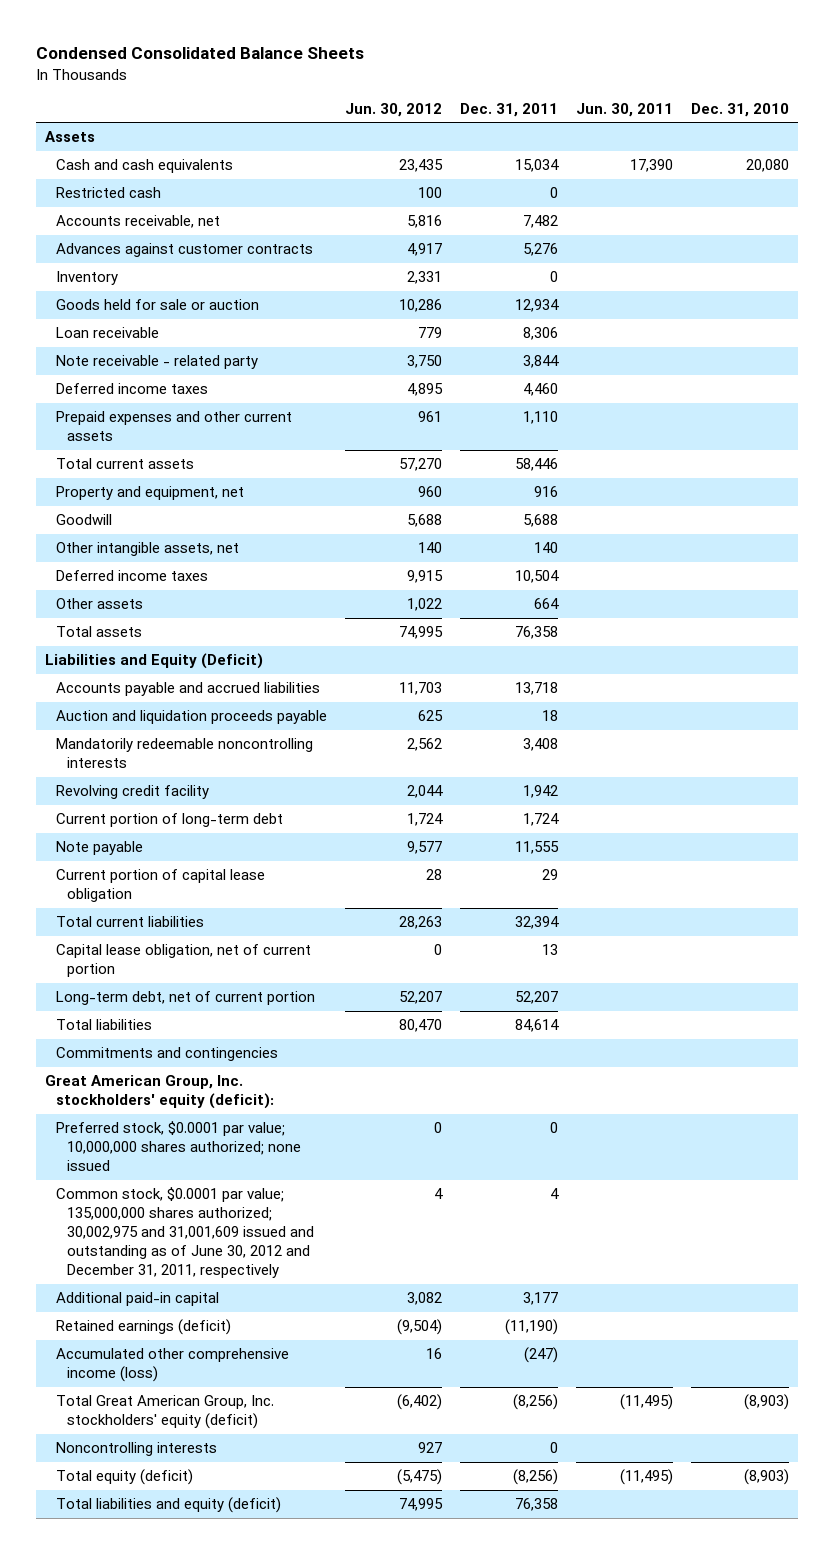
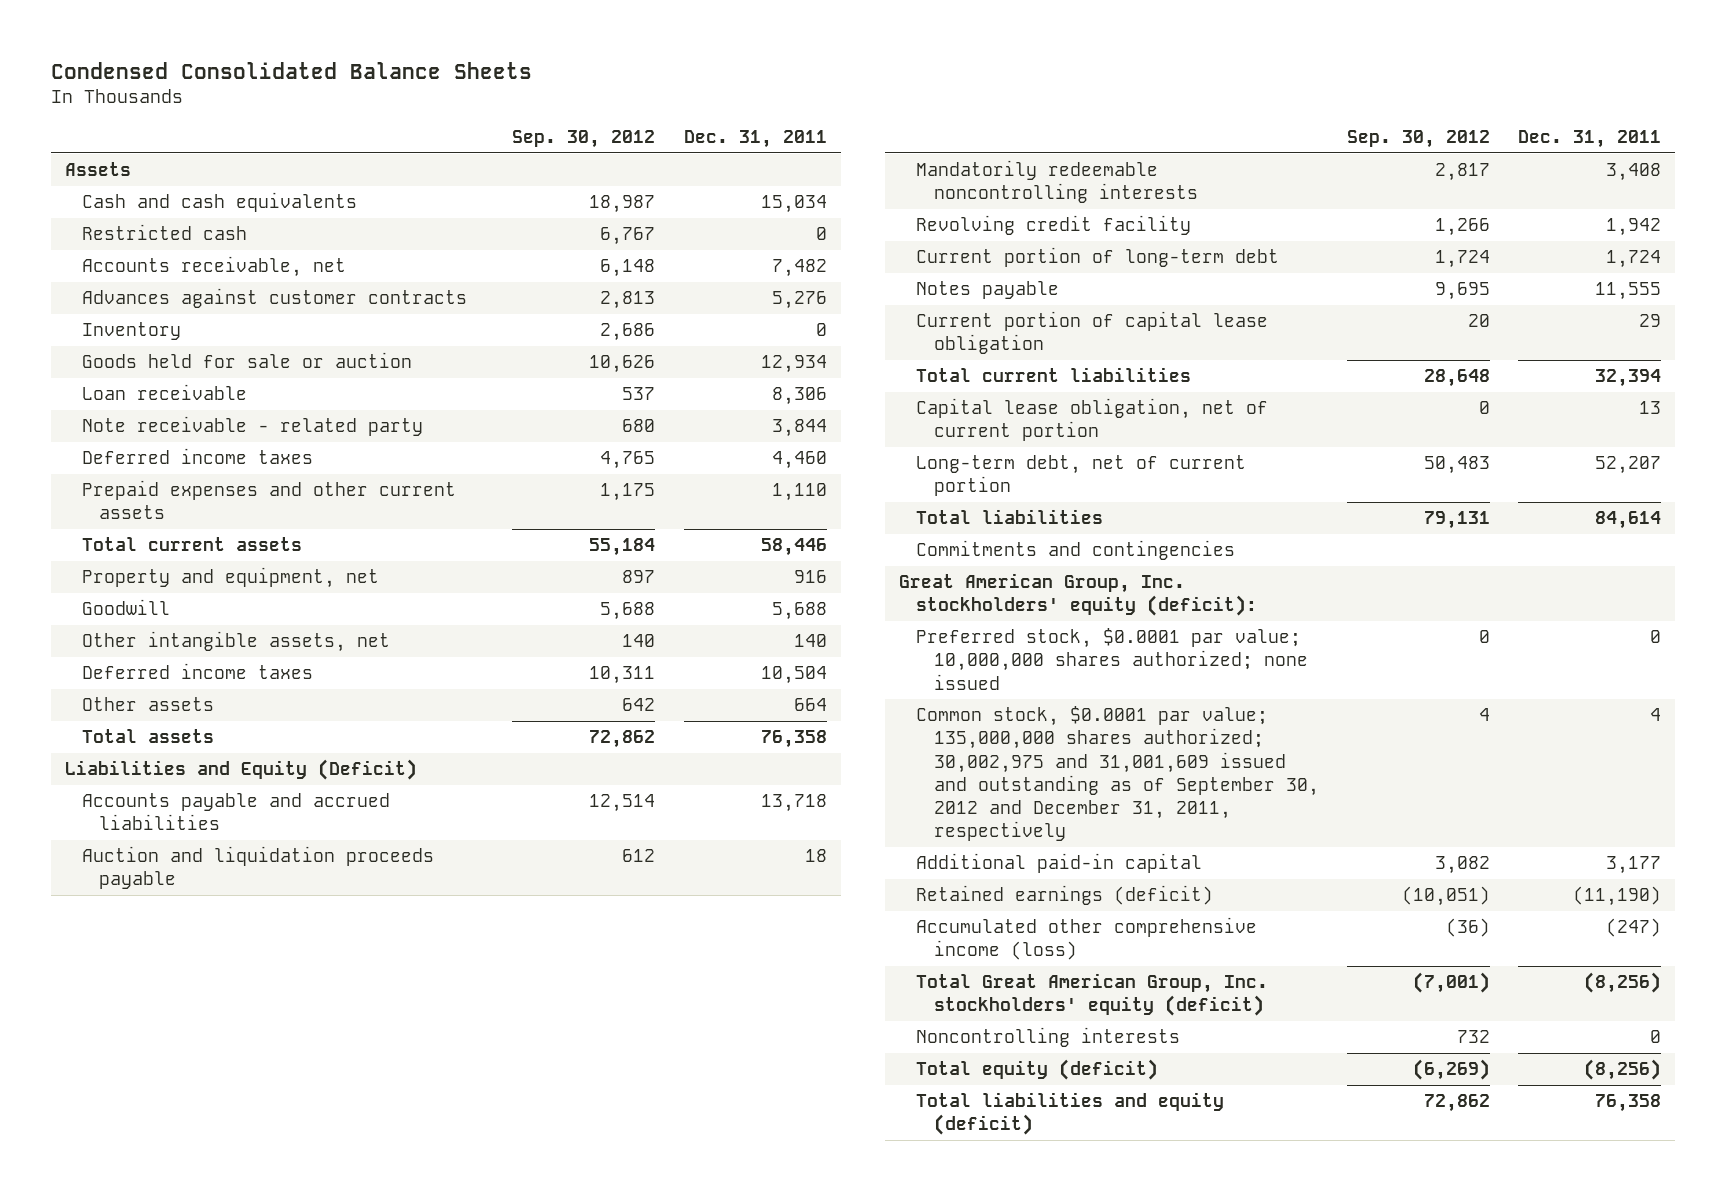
[345,102,443,117] Jun. 30, 2012 -> none
[576,102,674,117] Jun. 30, 2011 -> none
[691,102,790,117] Dec. 31, 2010 -> none
none -> [512,129,656,148] Sep. 30, 2012
[56,841,144,856] Note payable -> [916,281,1060,300] Notes payable
[56,1187,315,1279] Common stock, $0.0001 par value; 135,000,000 shares authorized; 30,002,975 and 31,001,609 issued and outstanding as of June 30, 2012 and December 31, 2011, respectively -> [916,706,1319,841] Common stock, $0.0001 par value; 135,000,000 shares authorized; 30,002,975 and 31,001,609 issued and outstanding as of September 30, 2012 and December 31, 2011, respectively

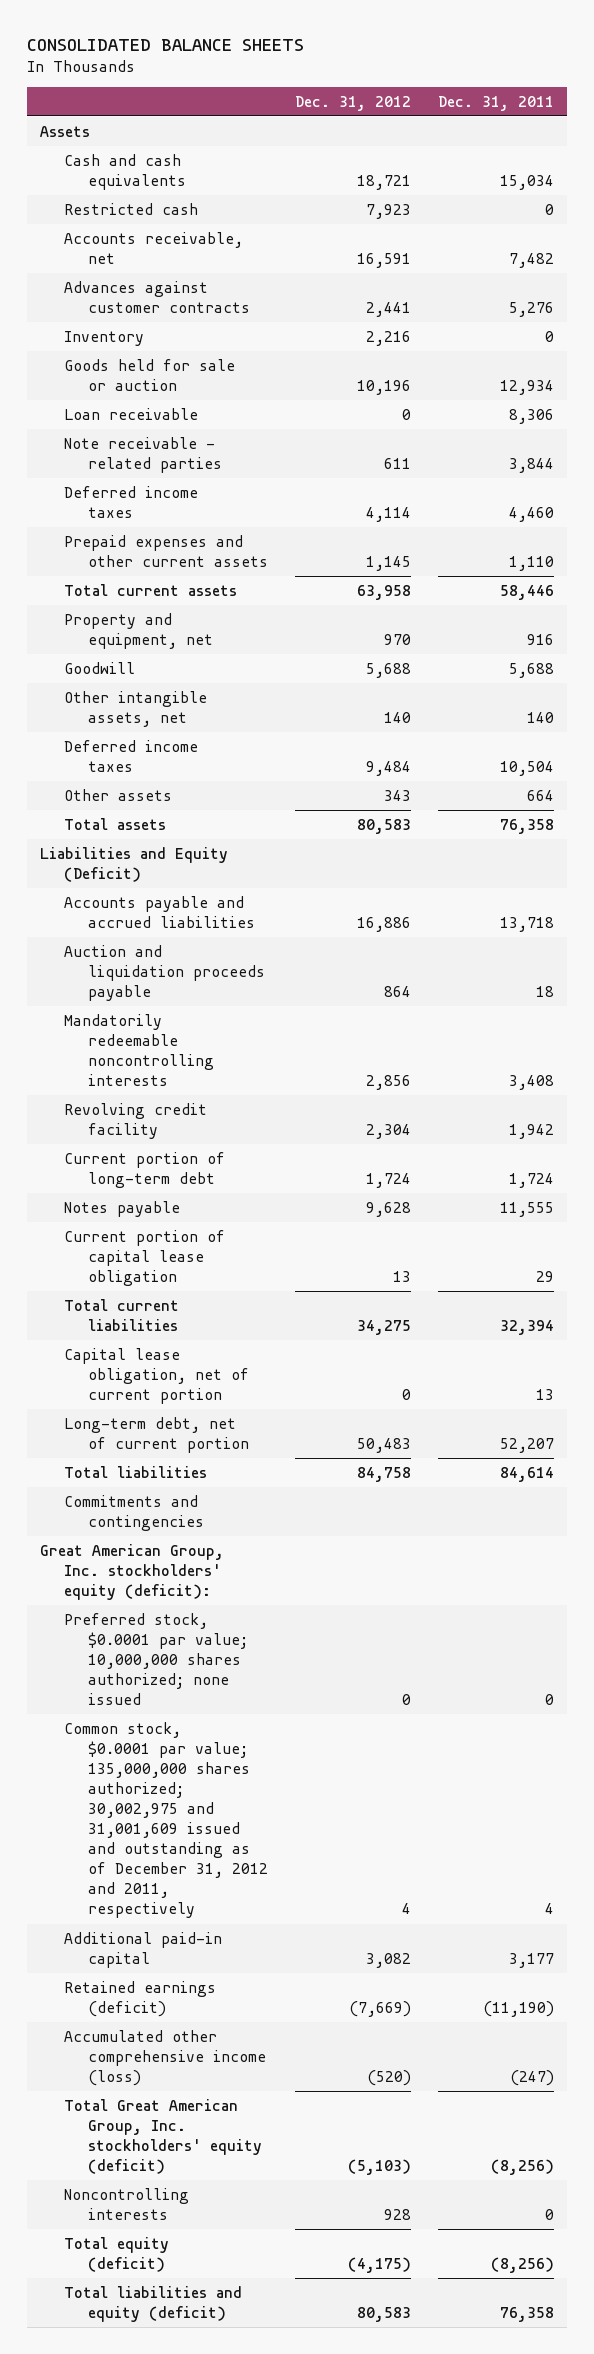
[50,61,532,79] Condensed Consolidated Balance Sheets -> [26,38,304,51] CONSOLIDATED BALANCE SHEETS
[512,129,656,148] Sep. 30, 2012 -> none
none -> [294,95,411,111] Dec. 31, 2012
[82,416,424,437] Note receivable - related party -> [64,436,222,473] Note receivable - related parties
[916,706,1319,841] Common stock, $0.0001 par value; 135,000,000 shares authorized; 30,002,975 and 31,001,609 issued and outstanding as of September 30, 2012 and December 31, 2011, respectively -> [64,1721,268,1919] Common stock, $0.0001 par value; 135,000,000 shares authorized; 30,002,975 and 31,001,609 issued and outstanding as of December 31, 2012 and 2011, respectively

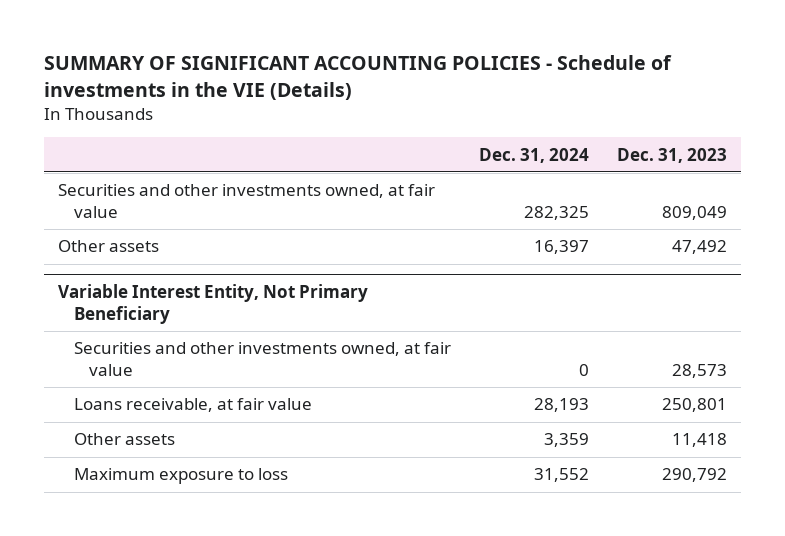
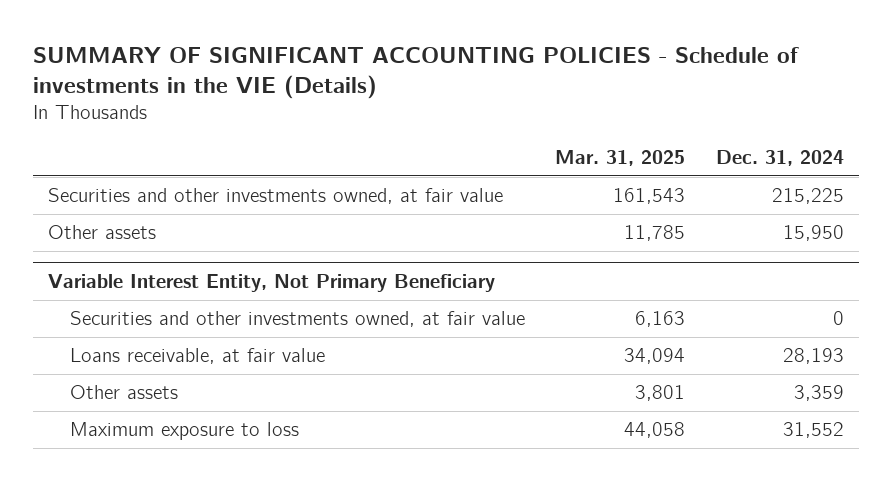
[616,147,727,163] Dec. 31, 2023 -> none
none -> [555,149,686,166] Mar. 31, 2025
[523,205,589,220] 282,325 -> [771,188,844,205] 215,225
[533,240,589,255] 16,397 -> [782,225,844,242] 15,950

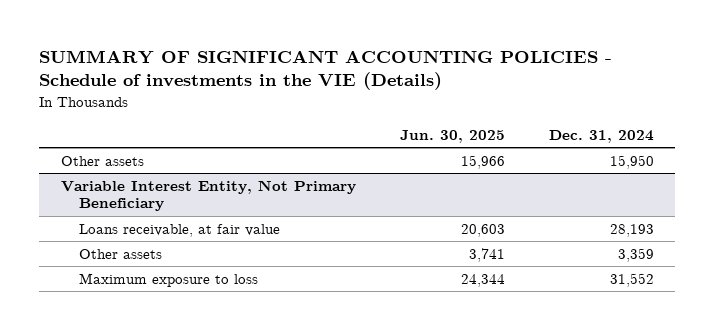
[555,149,686,166] Mar. 31, 2025 -> none
none -> [399,129,505,143] Jun. 30, 2025
[48,188,504,205] Securities and other investments owned, at fair value -> none
[69,311,525,328] Securities and other investments owned, at fair value -> none

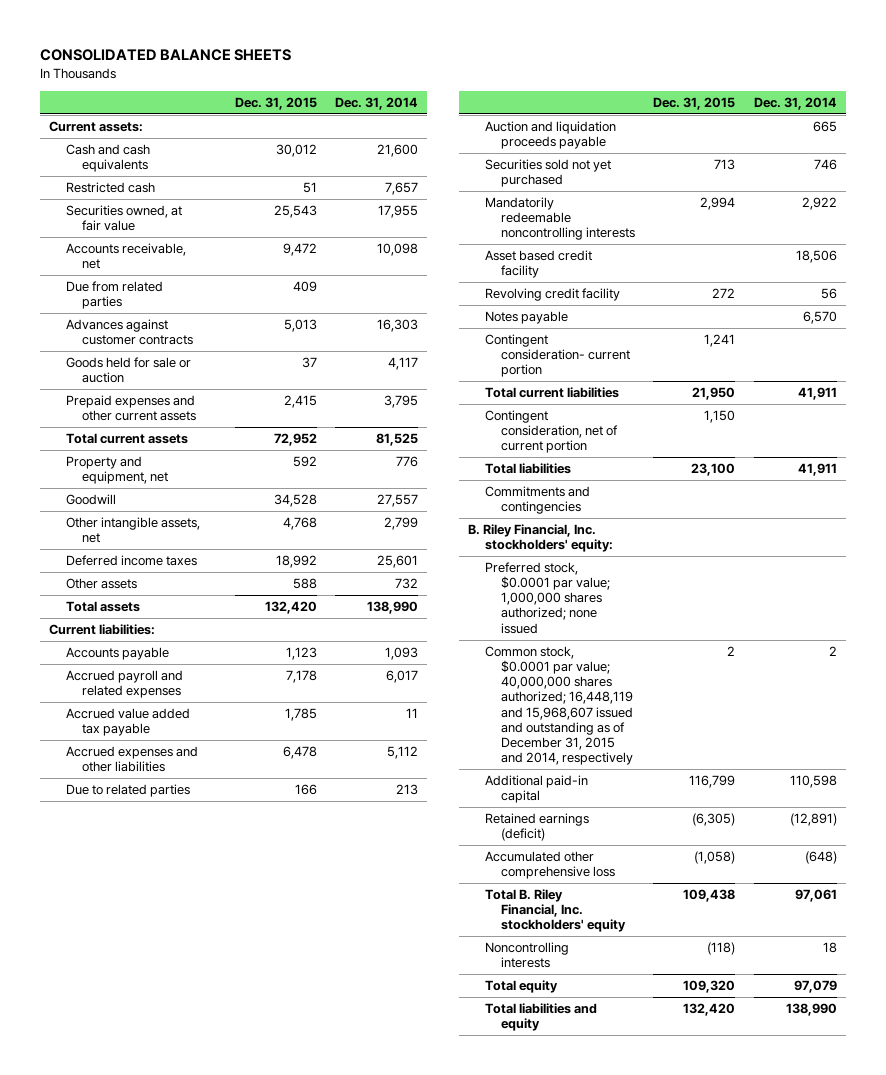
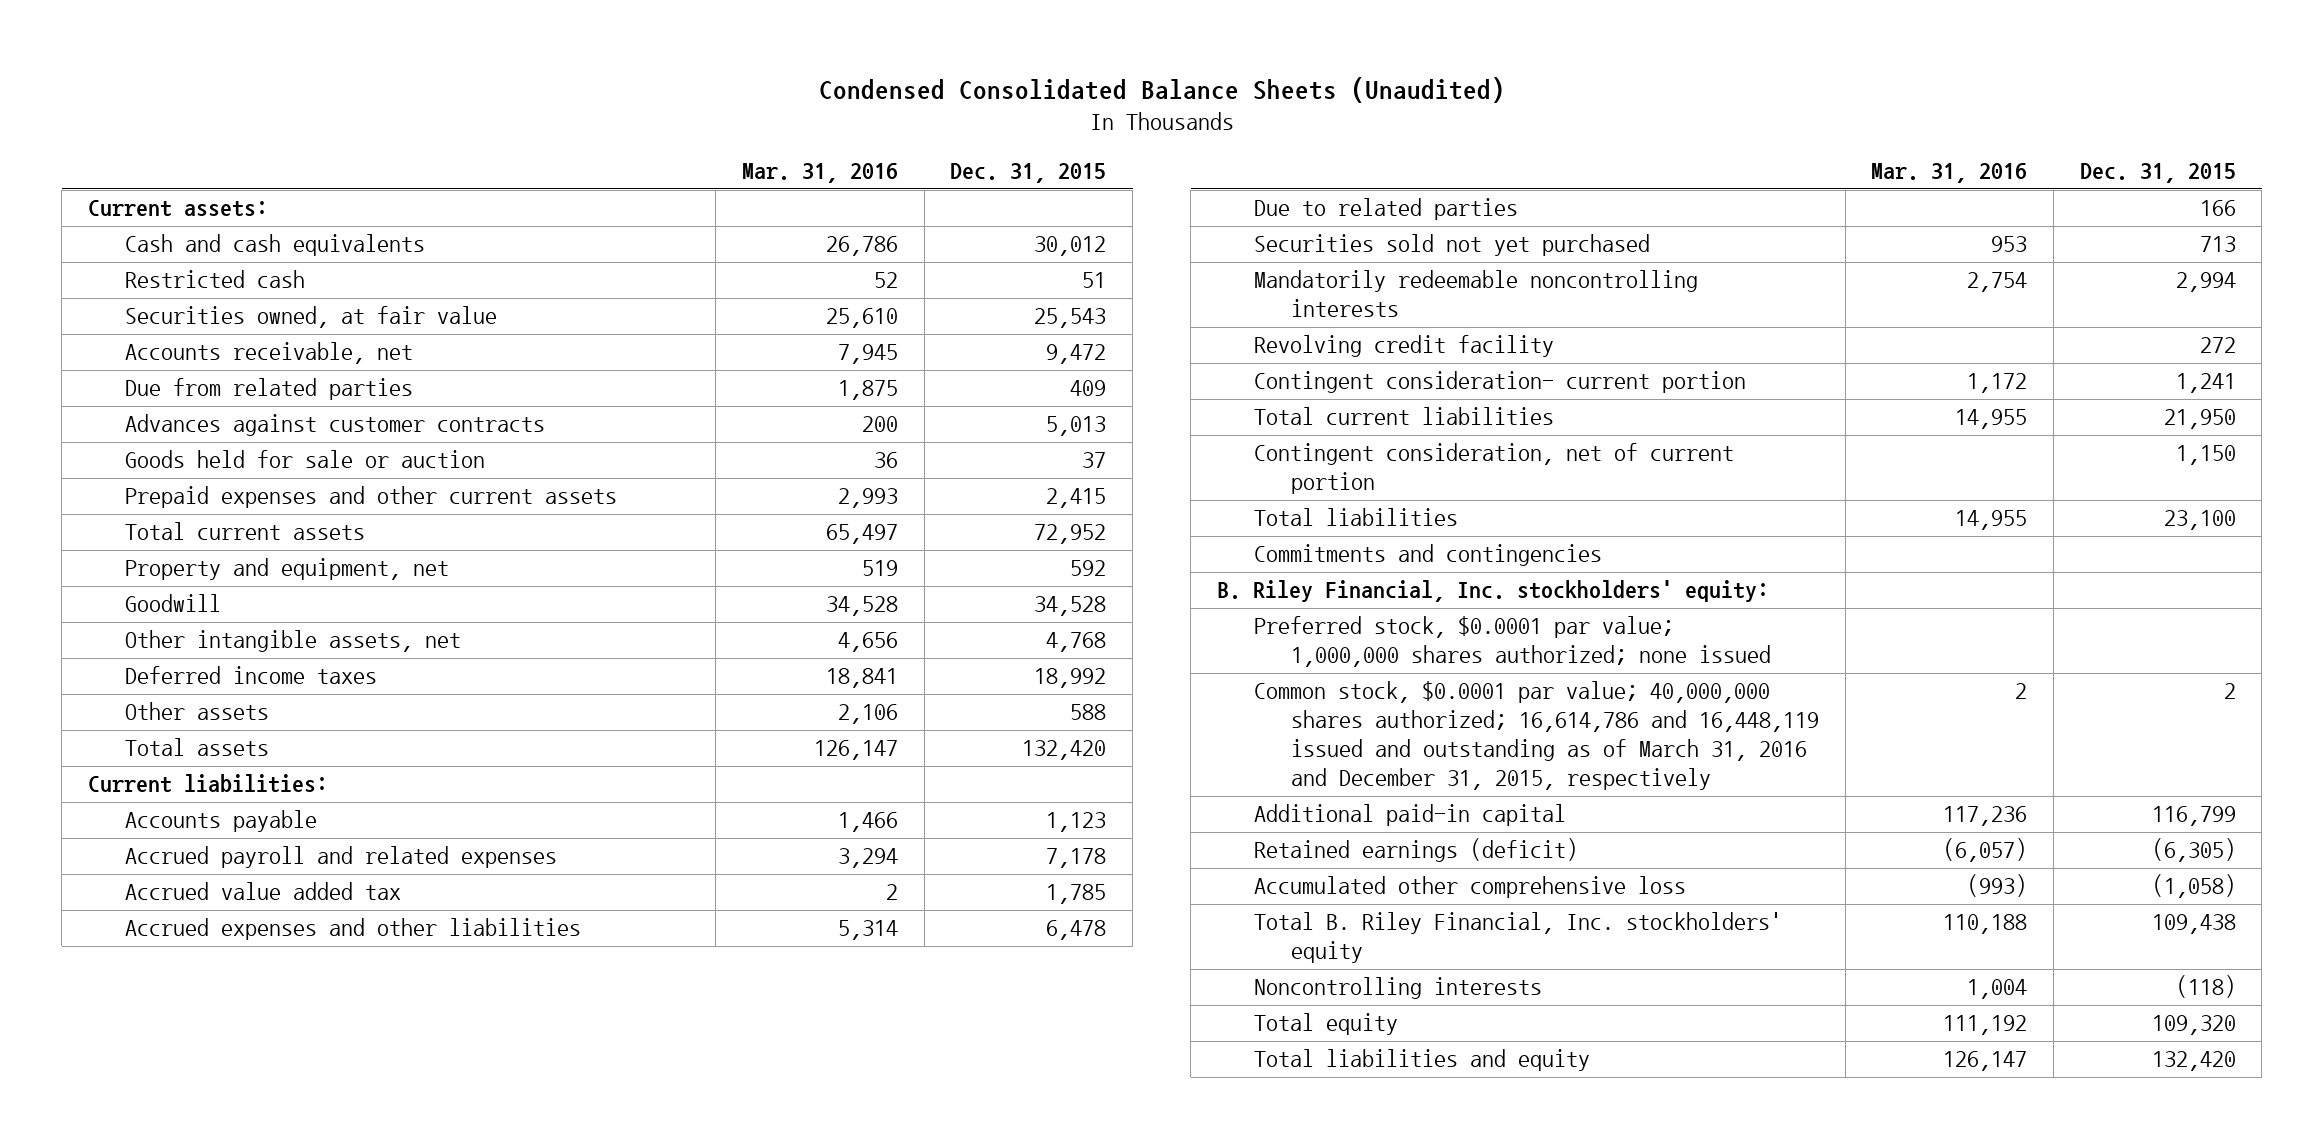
[40,49,292,62] CONSOLIDATED BALANCE SHEETS -> [818,76,1505,103] Condensed Consolidated Balance Sheets (Unaudited)
[334,96,418,110] Dec. 31, 2014 -> none
none -> [742,163,899,184] Mar. 31, 2016
[65,708,190,737] Accrued value added tax payable -> [124,882,401,901] Accrued value added tax
[484,121,616,150] Auction and liquidation proceeds payable -> none
[484,250,592,279] Asset based credit facility -> none
[484,311,568,325] Notes payable -> none
[484,646,634,765] Common stock, $0.0001 par value; 40,000,000 shares authorized; 16,448,119 and 15,968,607 issued and outstanding as of December 31, 2015 and 2014, respectively -> [1253,681,1819,791] Common stock, $0.0001 par value; 40,000,000 shares authorized; 16,614,786 and 16,448,119 issued and outstanding as of March 31, 2016 and December 31, 2015, respectively

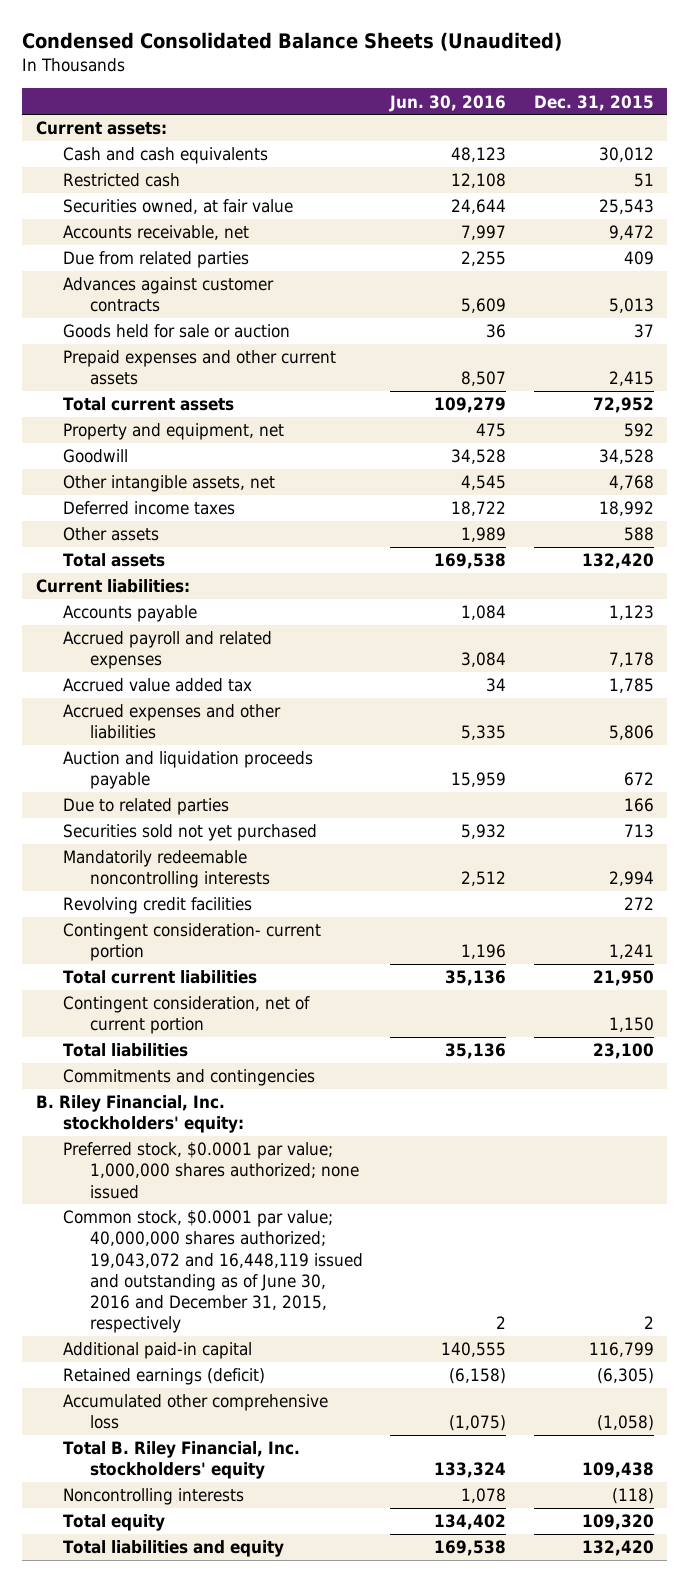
[742,163,899,184] Mar. 31, 2016 -> none
none -> [389,94,507,112] Jun. 30, 2016
[1046,920,1107,941] 6,478 -> [608,725,654,741] 5,806
none -> [62,751,313,790] Auction and liquidation proceeds payable
[1253,335,1554,358] Revolving credit facility -> [62,897,252,915] Revolving credit facilities
[1253,681,1819,791] Common stock, $0.0001 par value; 40,000,000 shares authorized; 16,614,786 and 16,448,119 issued and outstanding as of March 31, 2016 and December 31, 2015, respectively -> [62,1210,363,1334] Common stock, $0.0001 par value; 40,000,000 shares authorized; 19,043,072 and 16,448,119 issued and outstanding as of June 30, 2016 and December 31, 2015, respectively

